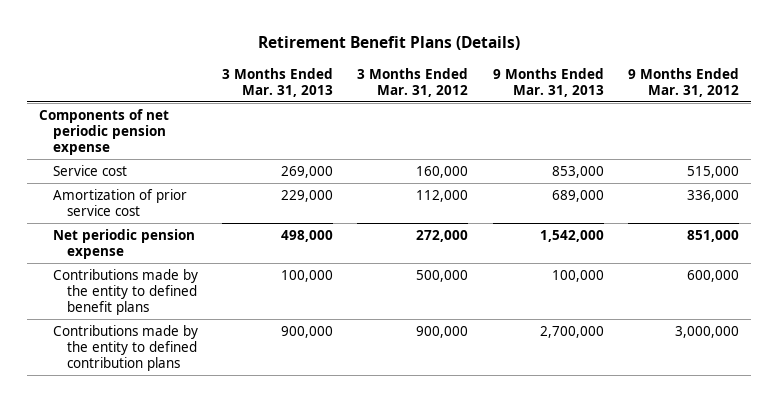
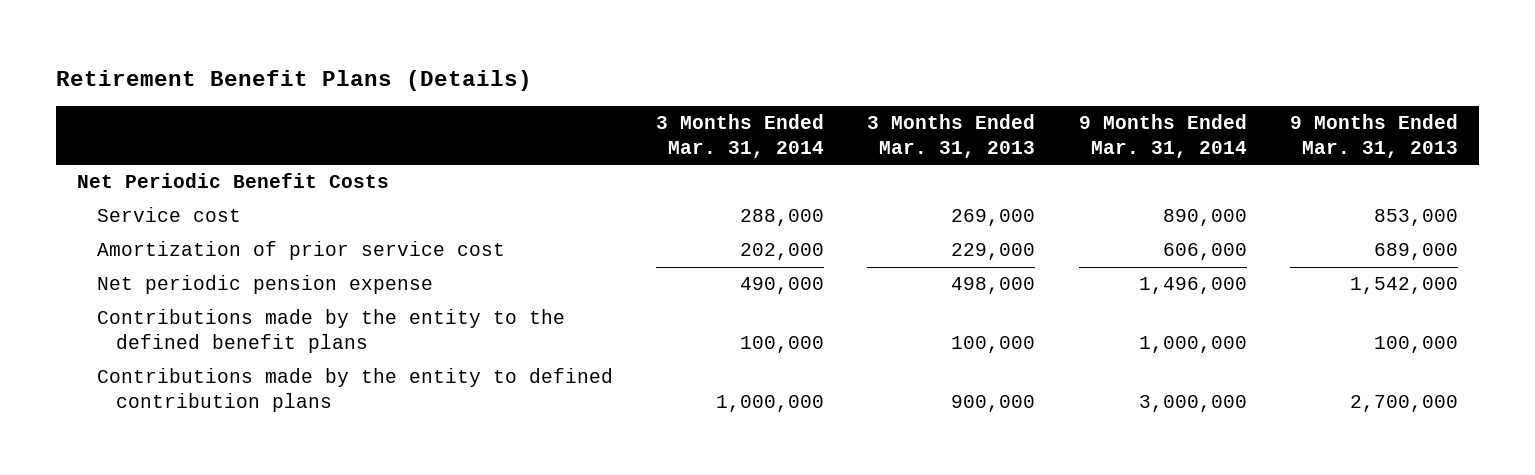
[357,67,469,97] 3 Months Ended Mar. 31, 2012 -> none
[627,67,739,97] 9 Months Ended Mar. 31, 2012 -> none
none -> [656,114,825,158] 3 Months Ended Mar. 31, 2014
none -> [1078,114,1247,158] 9 Months Ended Mar. 31, 2014
[39,108,170,155] Components of net periodic pension expense -> [77,173,390,189] Net Periodic Benefit Costs
[52,268,198,315] Contributions made by the entity to defined benefit plans -> [96,309,565,354] Contributions made by the entity to the defined benefit plans

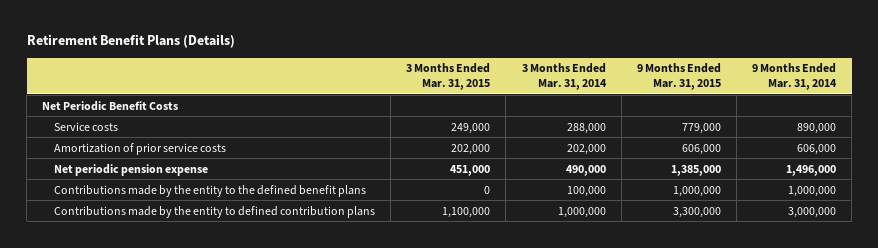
[867,114,1036,158] 3 Months Ended Mar. 31, 2013 -> none
[1289,114,1458,158] 9 Months Ended Mar. 31, 2013 -> none
none -> [406,63,491,91] 3 Months Ended Mar. 31, 2015
none -> [636,63,721,91] 9 Months Ended Mar. 31, 2015
[96,207,241,223] Service cost -> [54,121,119,131] Service costs
[96,241,505,261] Amortization of prior service cost -> [54,142,227,155] Amortization of prior service costs

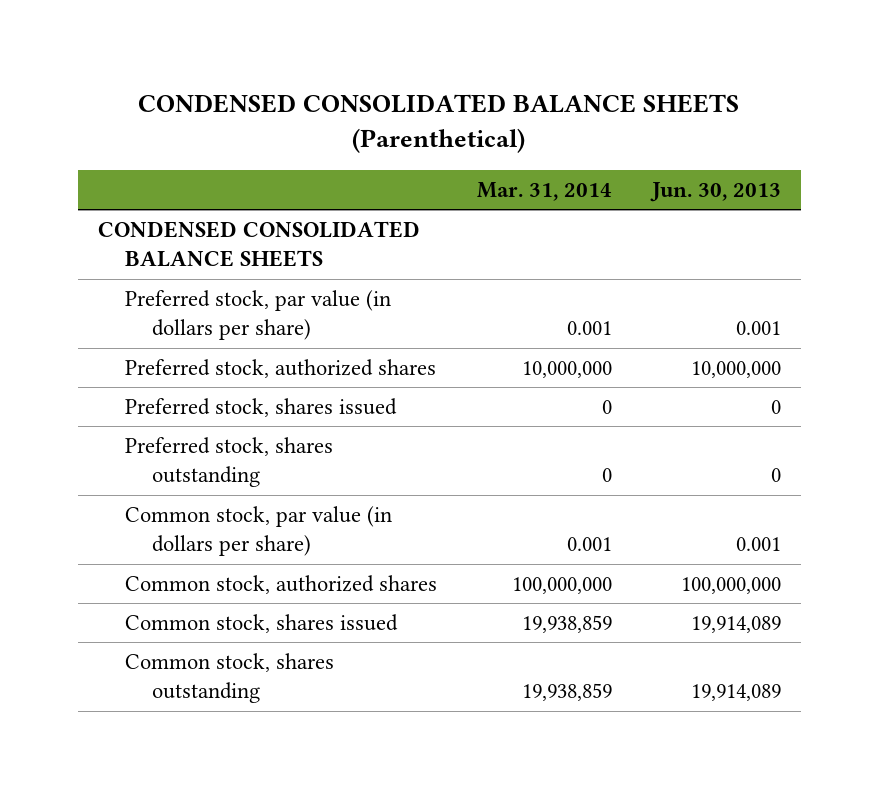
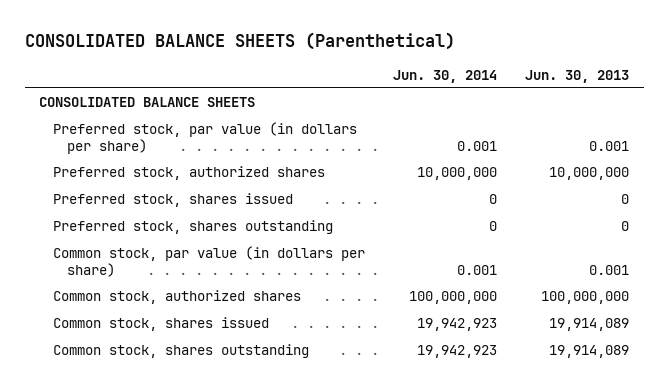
[138,94,740,154] CONDENSED CONSOLIDATED BALANCE SHEETS (Parenthetical) -> [25,31,456,50] CONSOLIDATED BALANCE SHEETS (Parenthetical)
[476,181,612,201] Mar. 31, 2014 -> none
none -> [393,69,498,83] Jun. 30, 2014
[97,221,420,268] CONDENSED CONSOLIDATED BALANCE SHEETS -> [39,97,256,108] CONSOLIDATED BALANCE SHEETS

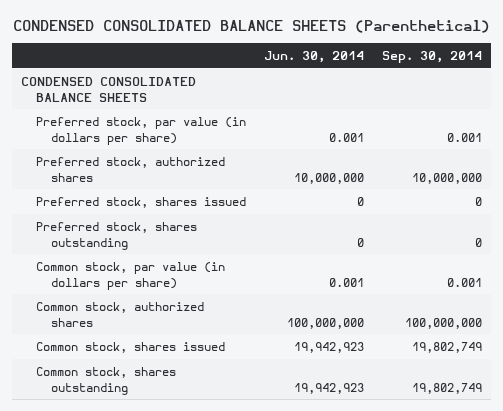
[25,31,456,50] CONSOLIDATED BALANCE SHEETS (Parenthetical) -> [12,19,490,33] CONDENSED CONSOLIDATED BALANCE SHEETS (Parenthetical)
[525,69,630,83] Jun. 30, 2013 -> none
none -> [382,51,483,64] Sep. 30, 2014
[39,97,256,108] CONSOLIDATED BALANCE SHEETS -> [21,76,197,102] CONDENSED CONSOLIDATED BALANCE SHEETS

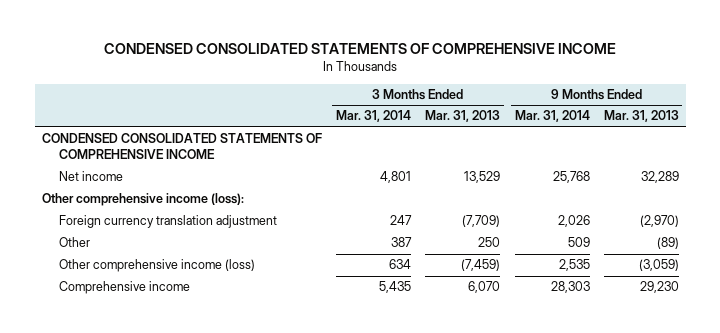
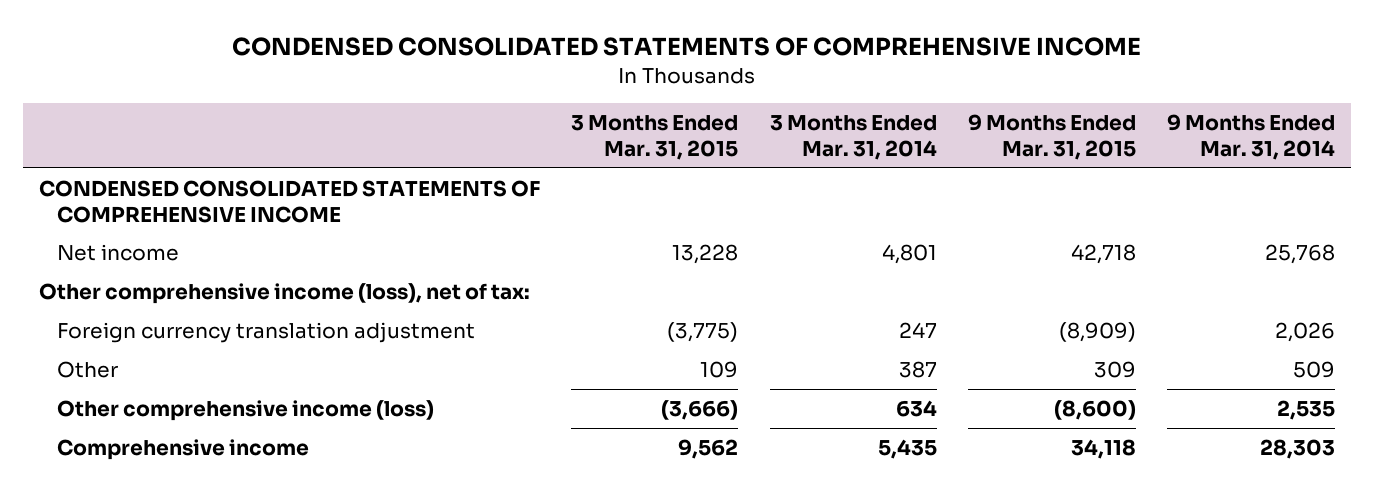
[425,110,501,123] Mar. 31, 2013 -> none
[603,110,679,123] Mar. 31, 2013 -> none
none -> [571,115,739,160] 3 Months Ended Mar. 31, 2015
none -> [967,114,1136,160] 9 Months Ended Mar. 31, 2015
[41,193,244,207] Other comprehensive income (loss): -> [39,282,531,304] Other comprehensive income (loss), net of tax:

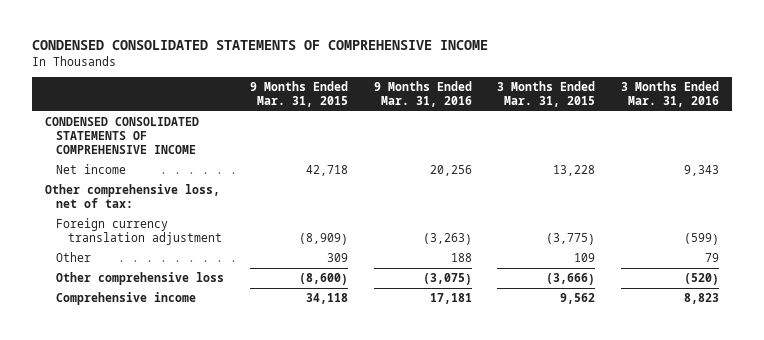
[769,115,937,160] 3 Months Ended Mar. 31, 2014 -> none
[1167,114,1336,160] 9 Months Ended Mar. 31, 2014 -> none
none -> [373,81,472,108] 9 Months Ended Mar. 31, 2016
none -> [620,81,719,108] 3 Months Ended Mar. 31, 2016
[39,282,531,304] Other comprehensive income (loss), net of tax: -> [44,184,220,208] Other comprehensive loss, net of tax:
[57,399,435,421] Other comprehensive income (loss) -> [56,272,225,286] Other comprehensive loss

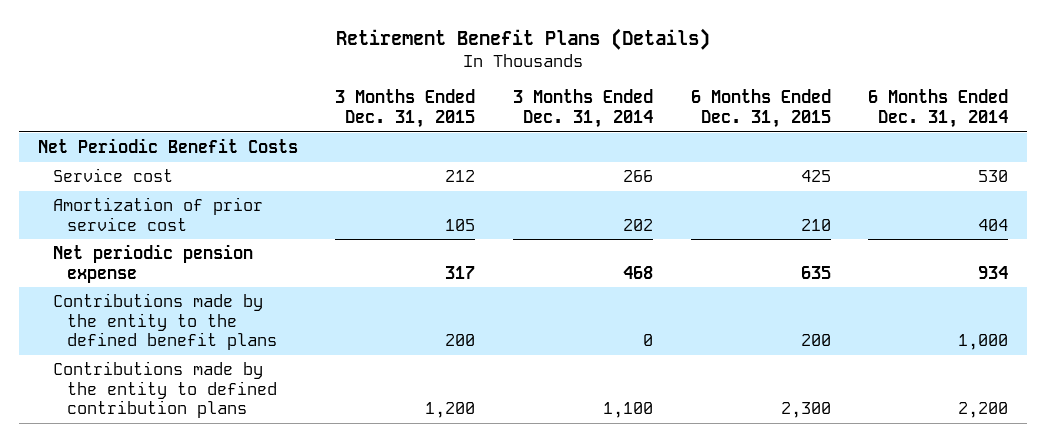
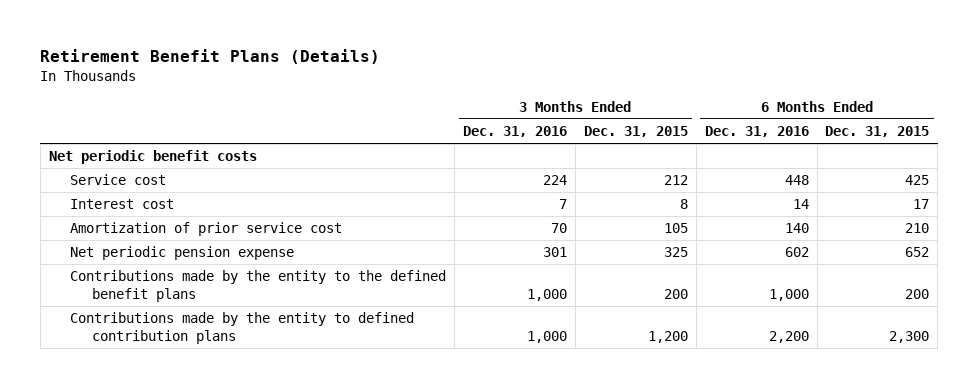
[513,89,654,128] 3 Months Ended Dec. 31, 2014 -> none
[868,89,1009,128] 6 Months Ended Dec. 31, 2014 -> none
none -> [463,126,568,138] Dec. 31, 2016
none -> [704,126,809,138] Dec. 31, 2016
[37,138,298,154] Net Periodic Benefit Costs -> [48,150,257,165] Net periodic benefit costs
none -> [70,199,175,210] Interest cost
[445,265,476,279] 317 -> [663,247,688,258] 325
[800,265,831,279] 635 -> [905,247,930,258] 652

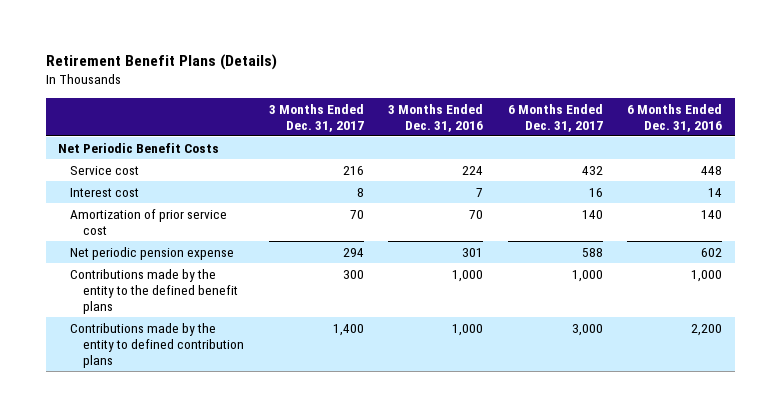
[583,126,688,138] Dec. 31, 2015 -> none
[825,126,930,138] Dec. 31, 2015 -> none
none -> [268,103,364,132] 3 Months Ended Dec. 31, 2017
none -> [507,103,603,132] 6 Months Ended Dec. 31, 2017
[48,150,257,165] Net periodic benefit costs -> [57,142,219,153] Net Periodic Benefit Costs

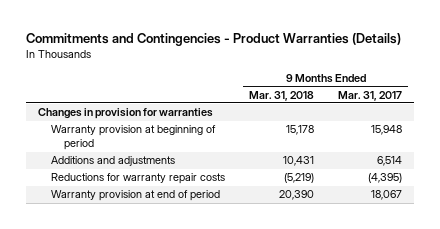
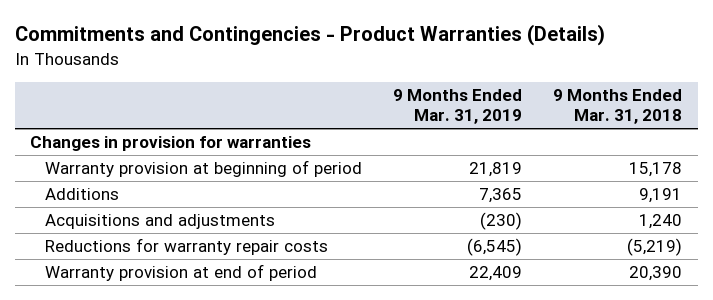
[338,90,403,101] Mar. 31, 2017 -> none
none -> [393,88,523,125] 9 Months Ended Mar. 31, 2019
[51,156,176,167] Additions and adjustments -> [44,188,119,201] Additions
[283,156,315,167] 10,431 -> [639,188,683,204] 9,191
none -> [44,214,275,230] Acquisitions and adjustments

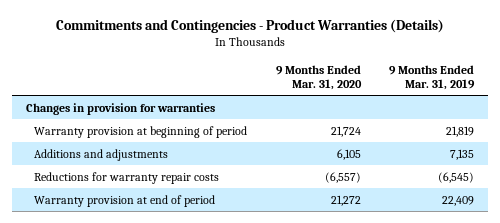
[553,88,683,125] 9 Months Ended Mar. 31, 2018 -> none
none -> [275,64,362,90] 9 Months Ended Mar. 31, 2020
[44,214,275,230] Acquisitions and adjustments -> none
[44,188,119,201] Additions -> [34,148,169,161] Additions and adjustments
[479,188,523,204] 7,365 -> [450,148,475,160] 7,135

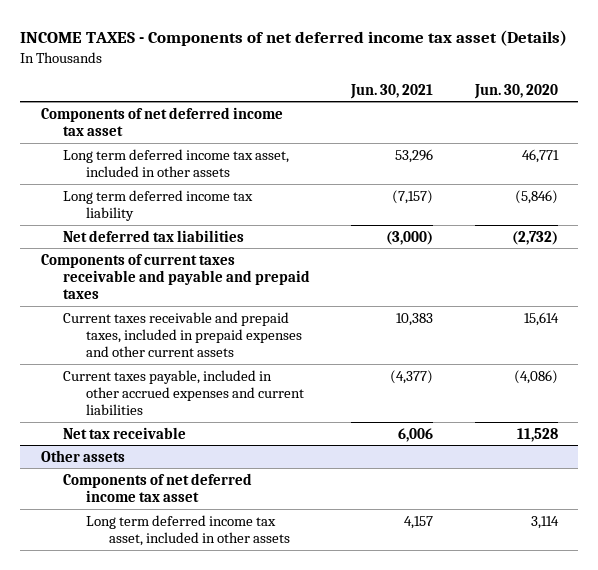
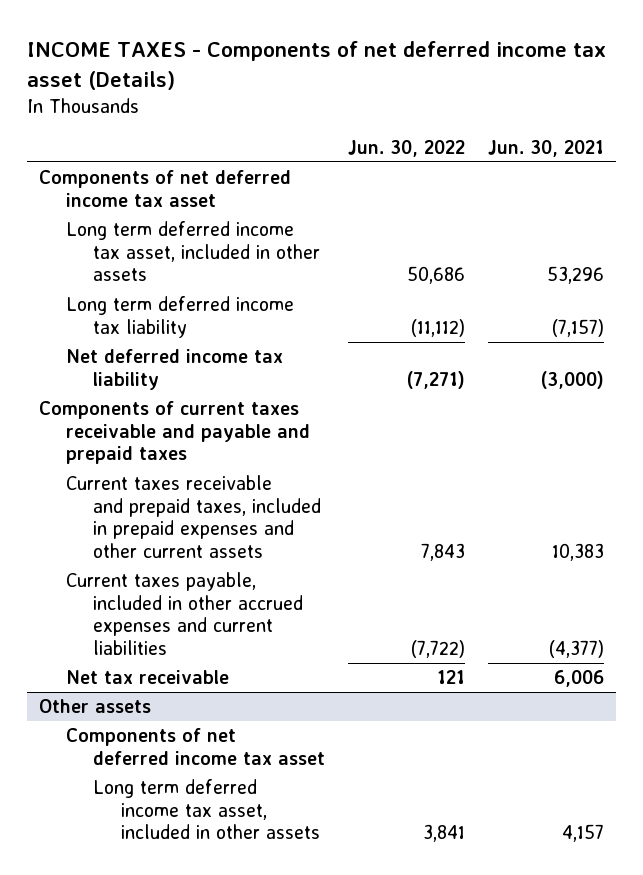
[473,83,558,99] Jun. 30, 2020 -> none
none -> [348,139,466,157] Jun. 30, 2022
[63,229,245,242] Net deferred tax liabilities -> [65,349,283,390] Net deferred income tax liability

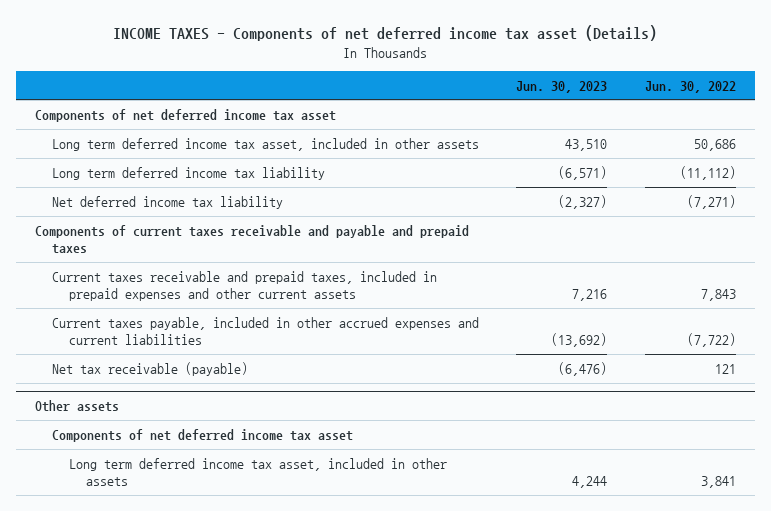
[488,139,605,157] Jun. 30, 2021 -> none
none -> [516,80,608,93] Jun. 30, 2023
[65,670,229,685] Net tax receivable -> [51,361,248,376] Net tax receivable (payable)

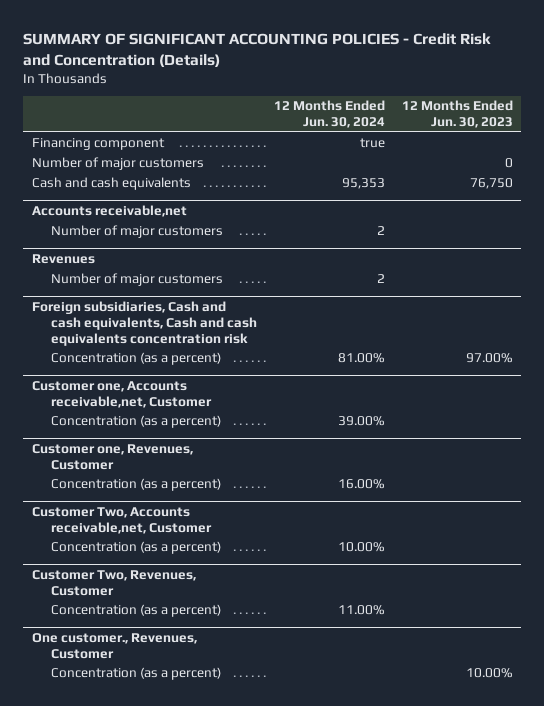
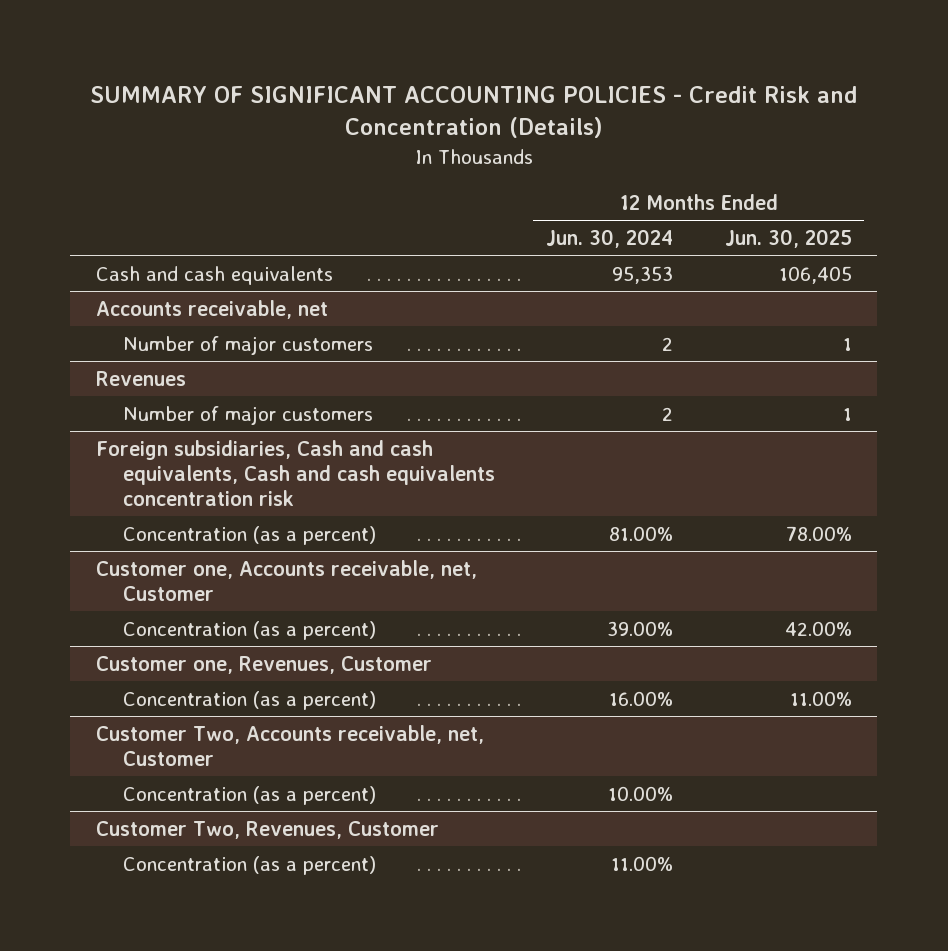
[401,100,513,129] 12 Months Ended Jun. 30, 2023 -> none
none -> [724,228,852,248] Jun. 30, 2025
[31,138,165,151] Financing component -> none
[31,157,204,171] Number of major customers -> none
[31,205,187,218] Accounts receivable,net -> [96,299,329,319] Accounts receivable, net
[31,381,213,408] Customer one, Accounts receivable,net, Customer -> [96,559,478,601] Customer one, Accounts receivable, net, Customer
[31,507,213,534] Customer Two, Accounts receivable,net, Customer -> [96,724,485,766] Customer Two, Accounts receivable, net, Customer
[31,633,197,659] One customer., Revenues, Customer -> none
[51,667,222,681] Concentration (as a percent) -> none

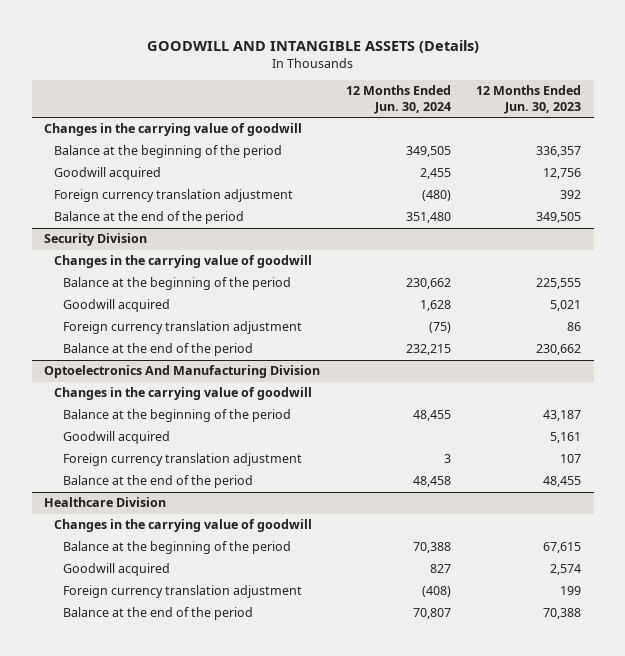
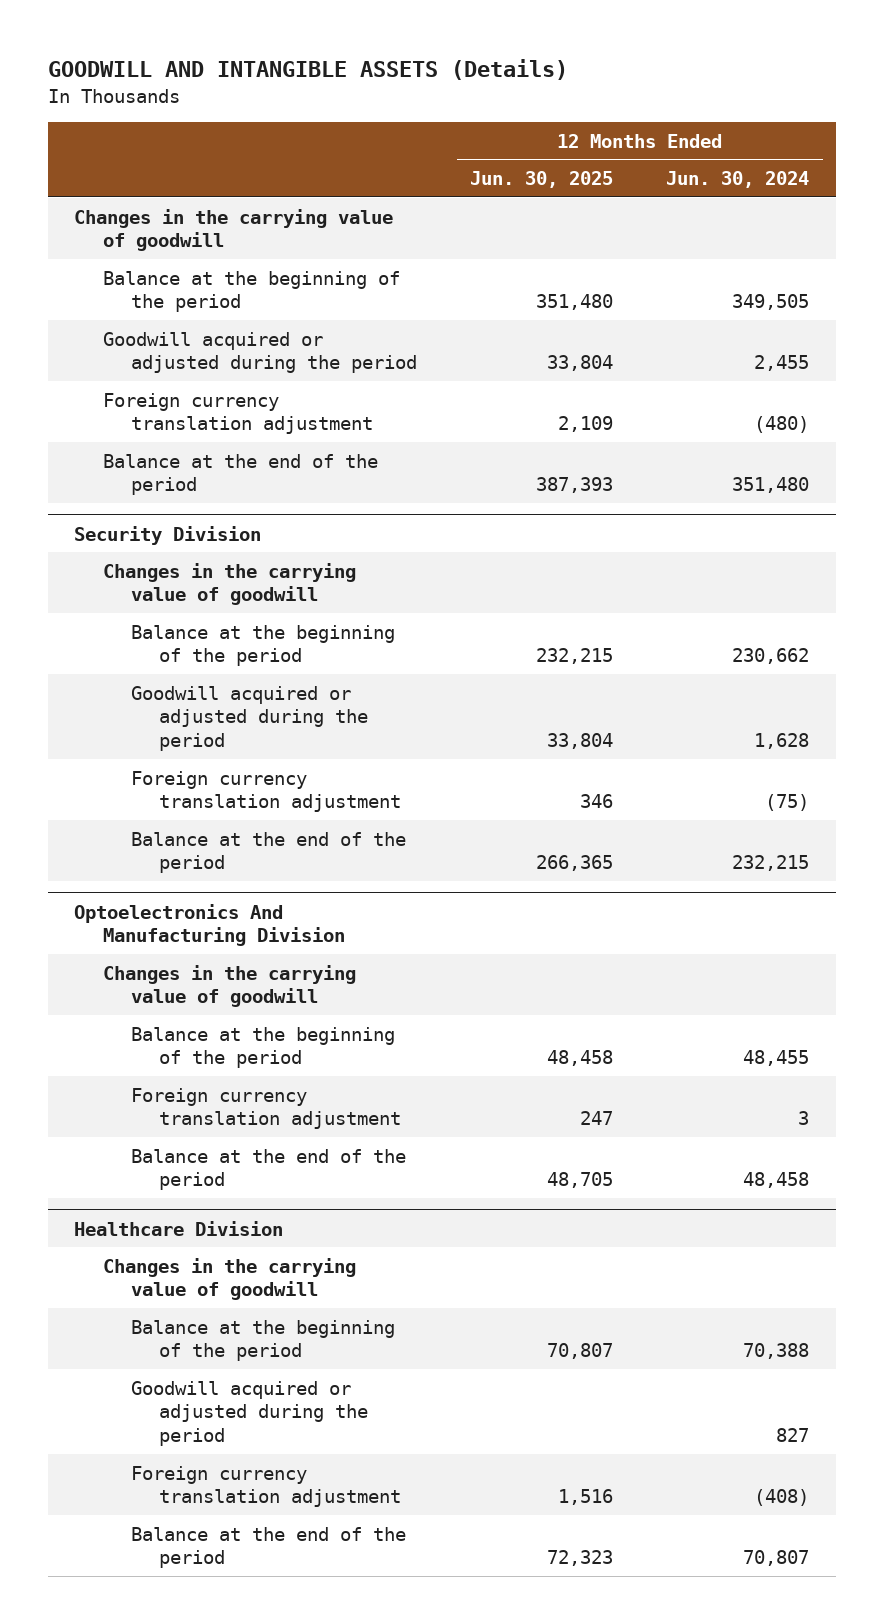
[475,85,581,114] 12 Months Ended Jun. 30, 2023 -> none
none -> [470,170,614,188] Jun. 30, 2025
[53,167,161,181] Goodwill acquired -> [102,331,417,374] Goodwill acquired or adjusted during the period
[63,299,171,313] Goodwill acquired -> [130,685,369,752] Goodwill acquired or adjusted during the period
[63,431,171,445] Goodwill acquired -> none
[63,563,171,577] Goodwill acquired -> [130,1380,369,1447] Goodwill acquired or adjusted during the period

